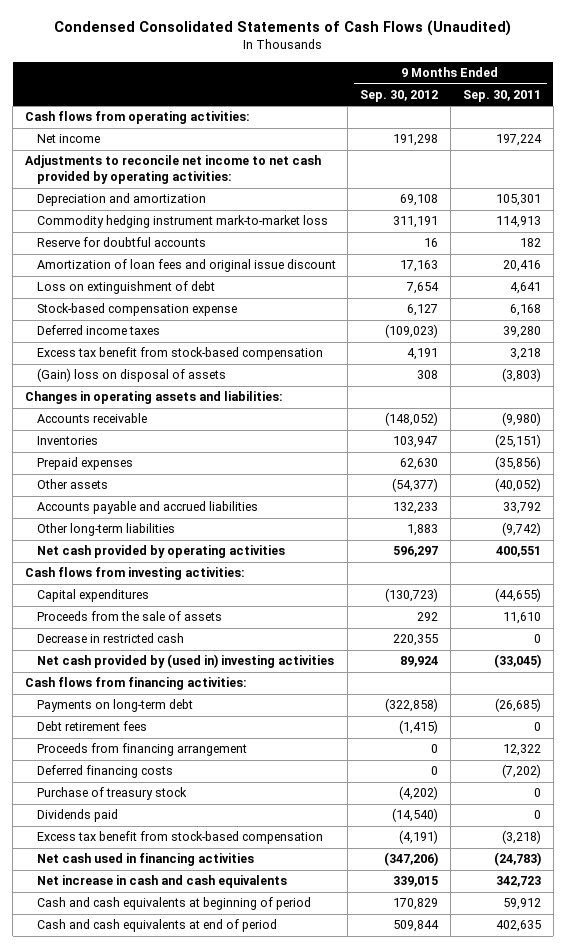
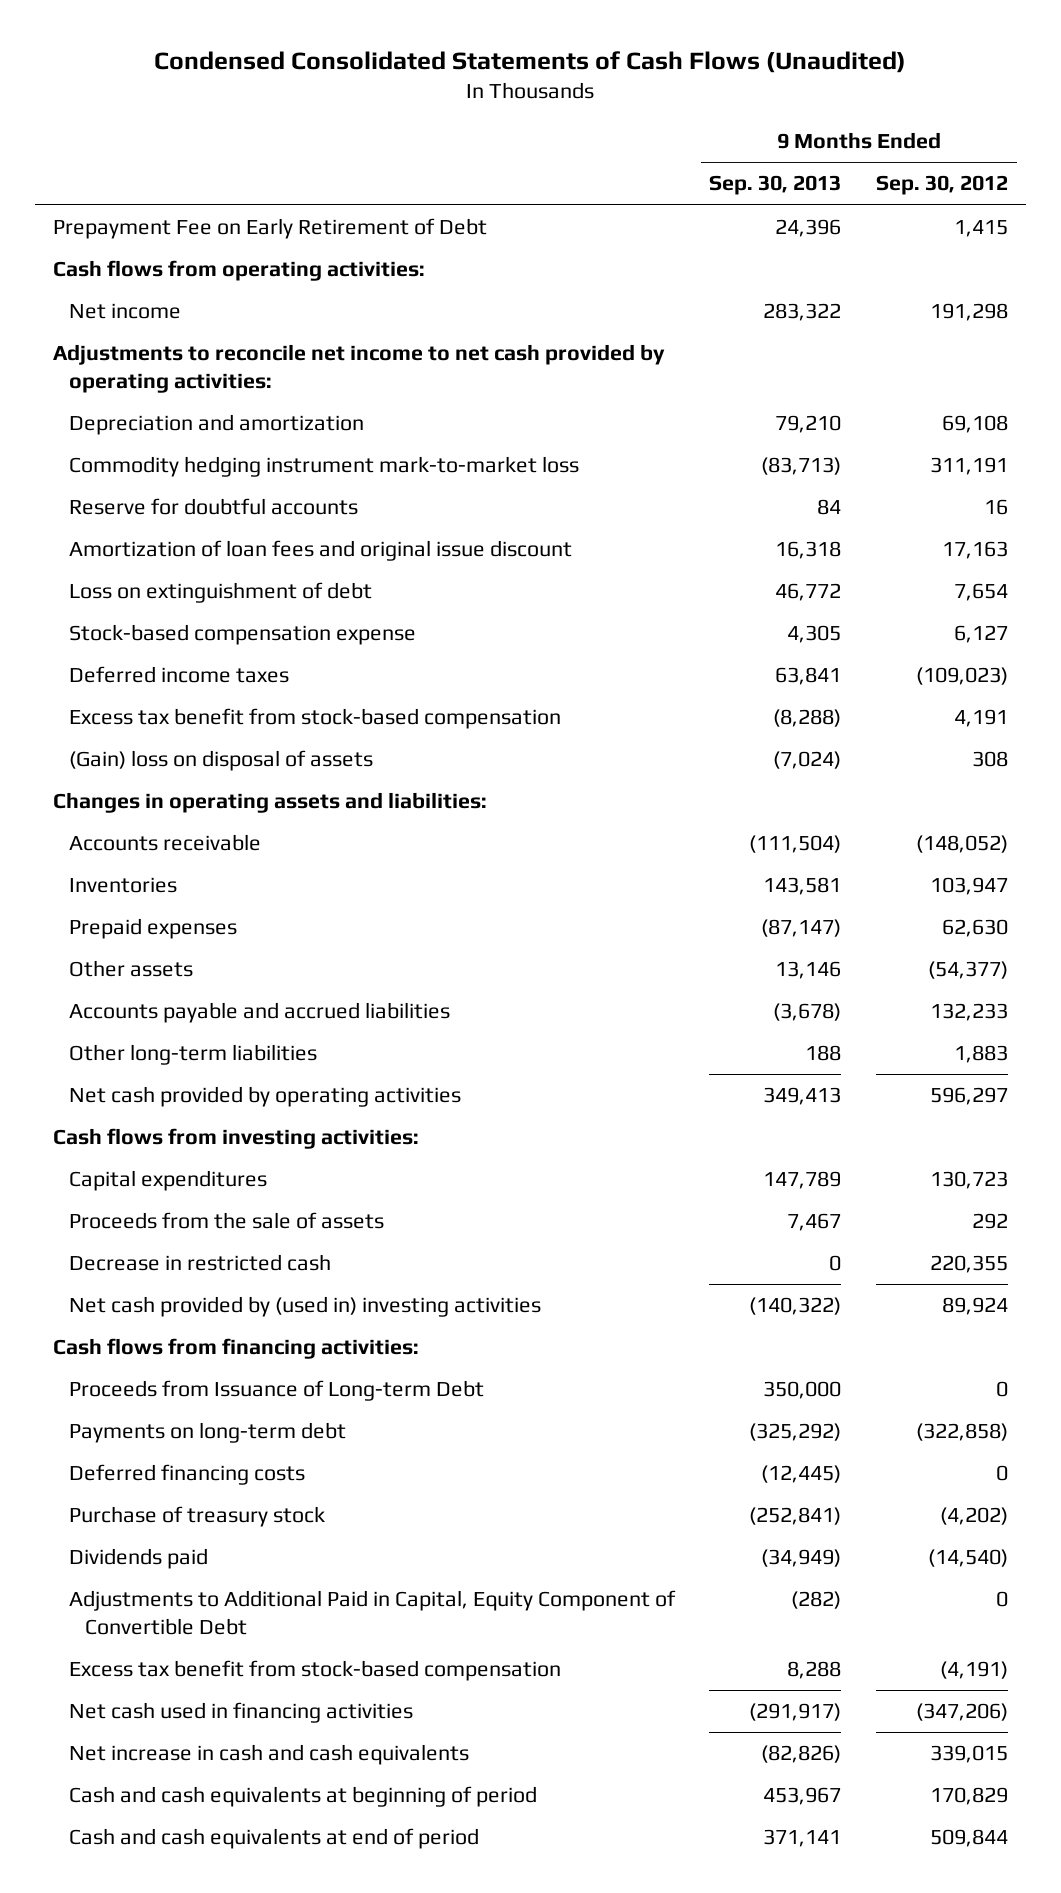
[462,90,541,103] Sep. 30, 2011 -> none
none -> [709,175,842,196] Sep. 30, 2013
none -> [52,218,487,240] Prepayment Fee on Early Retirement of Debt
[385,588,439,603] (130,723) -> [930,1171,1009,1190] 130,723
none -> [68,1380,484,1402] Proceeds from Issuance of Long-term Debt
[36,721,147,732] Debt retirement fees -> none
[36,743,247,757] Proceeds from financing arrangement -> none
none -> [68,1590,676,1635] Adjustments to Additional Paid in Capital, Equity Component of Convertible Debt

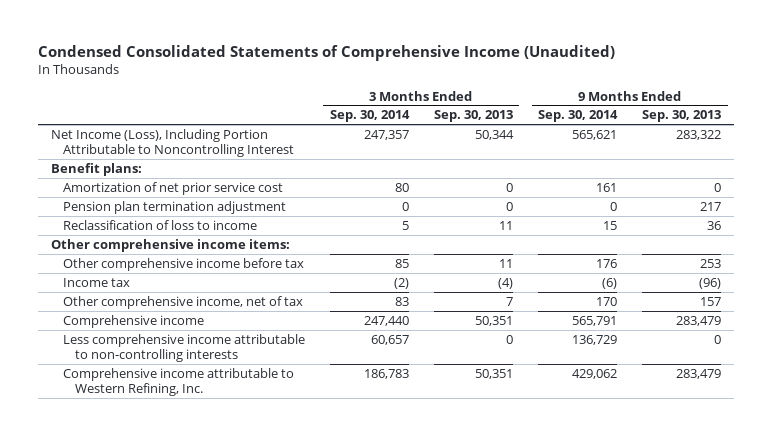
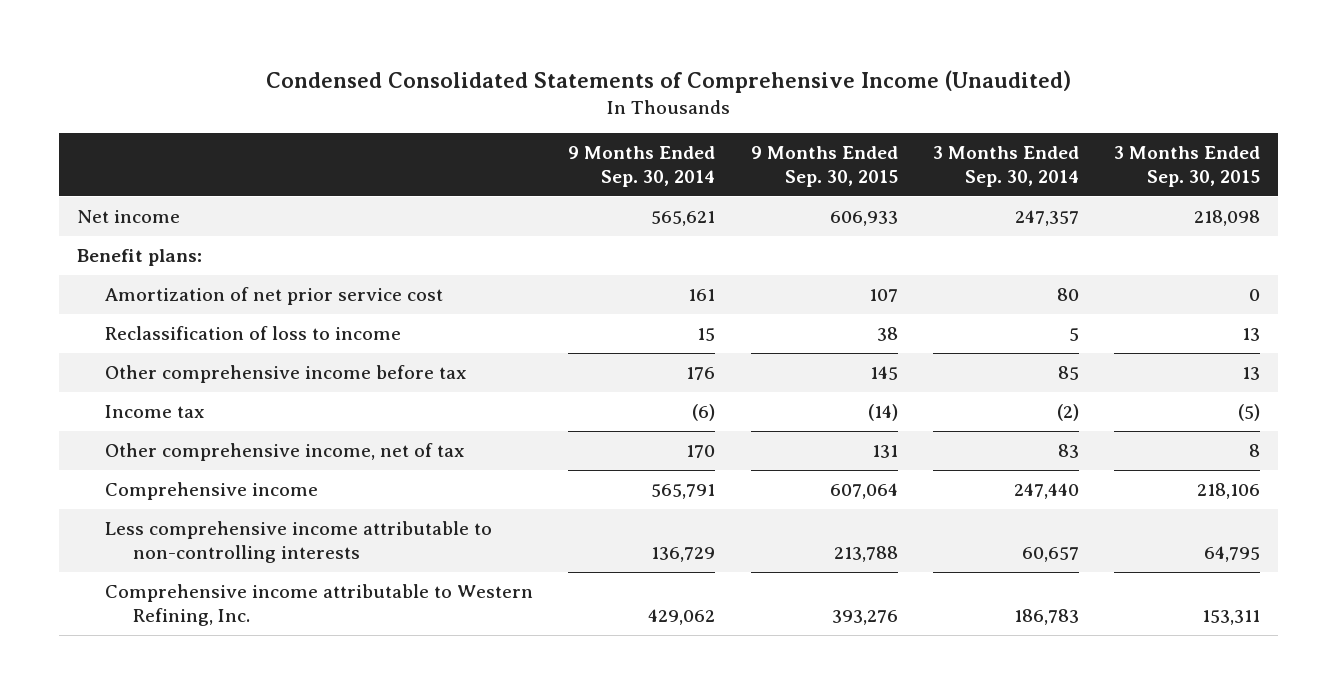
[433,110,513,123] Sep. 30, 2013 -> none
[642,110,722,123] Sep. 30, 2013 -> none
none -> [750,145,898,188] 9 Months Ended Sep. 30, 2015
none -> [1114,145,1261,188] 3 Months Ended Sep. 30, 2015
[50,128,294,157] Net Income (Loss), Including Portion Attributable to Noncontrolling Interest -> [76,209,180,223] Net income
[62,200,286,214] Pension plan termination adjustment -> none
[50,238,290,252] Other comprehensive income items: -> none

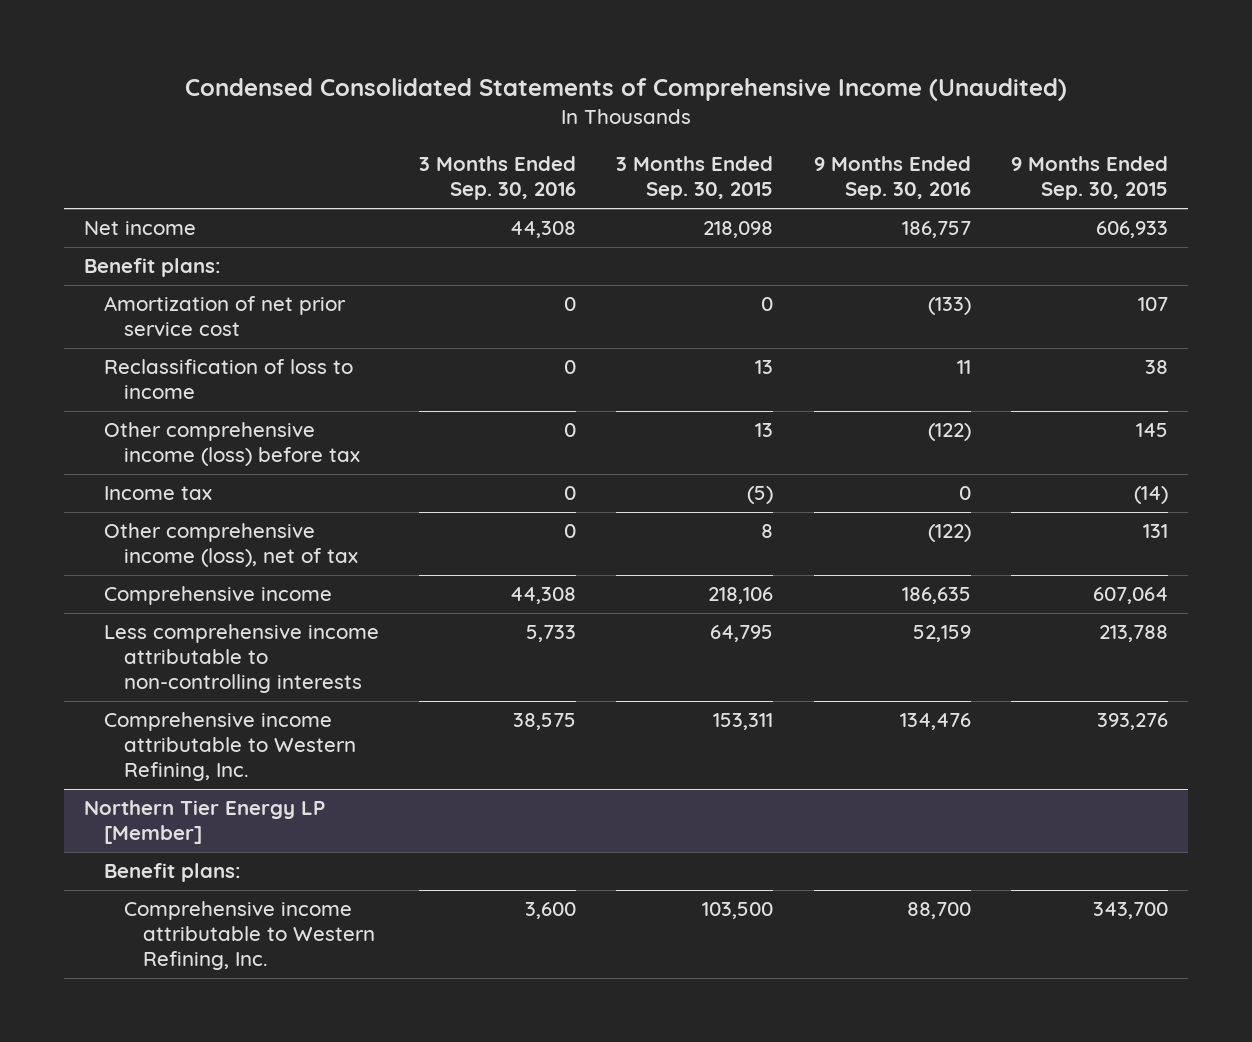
[568,145,716,188] 9 Months Ended Sep. 30, 2014 -> none
[933,145,1080,188] 3 Months Ended Sep. 30, 2014 -> none
none -> [419,156,577,201] 3 Months Ended Sep. 30, 2016
none -> [813,156,971,201] 9 Months Ended Sep. 30, 2016
[104,364,467,383] Other comprehensive income before tax -> [103,422,360,467] Other comprehensive income (loss) before tax
[104,442,465,461] Other comprehensive income, net of tax -> [103,523,358,568] Other comprehensive income (loss), net of tax
none -> [84,800,326,845] Northern Tier Energy LP [Member]
none -> [103,863,241,883] Benefit plans:
none -> [123,901,376,971] Comprehensive income attributable to Western Refining, Inc.

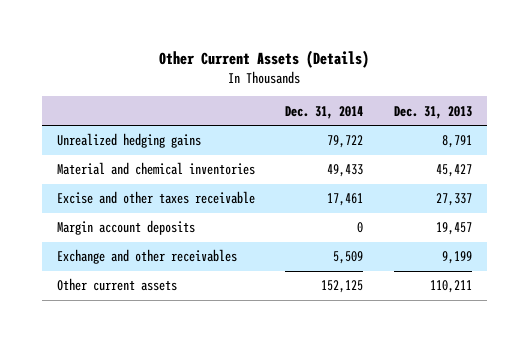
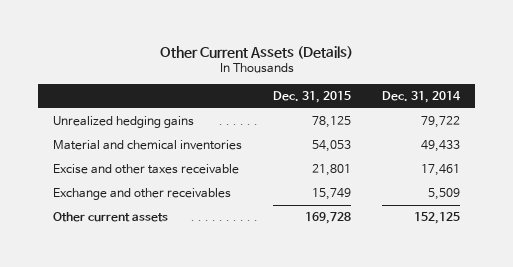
[393,105,472,119] Dec. 31, 2013 -> none
none -> [273,91,352,104] Dec. 31, 2015
[57,220,196,236] Margin account deposits -> none

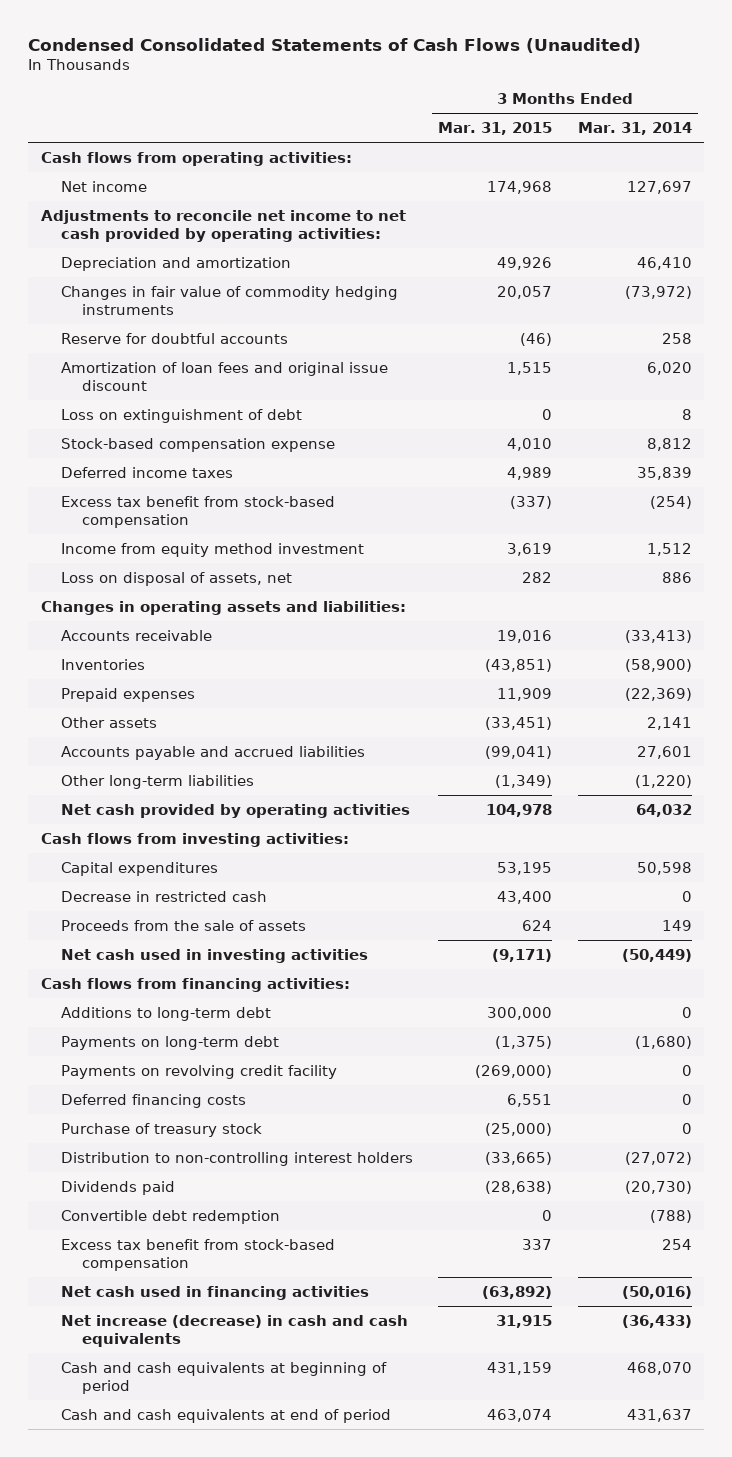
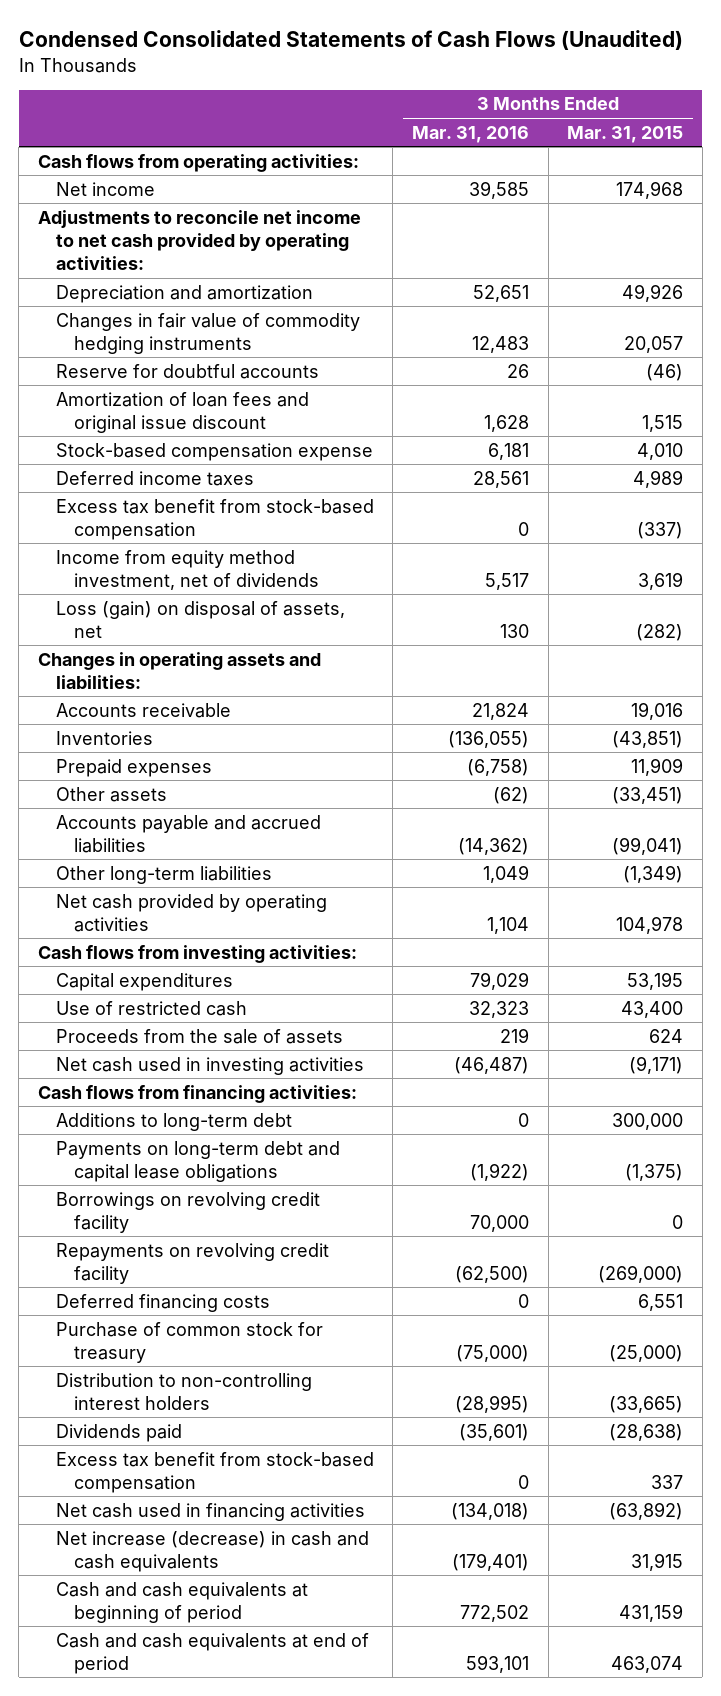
[577,122,692,136] Mar. 31, 2014 -> none
none -> [412,125,530,143] Mar. 31, 2016
[61,408,303,423] Loss on extinguishment of debt -> none
[61,542,365,557] Income from equity method investment -> [55,549,319,590] Income from equity method investment, net of dividends
[61,571,293,586] Loss on disposal of assets, net -> [55,600,345,638] Loss (gain) on disposal of assets, net
[522,571,553,583] 282 -> [636,623,684,641] (282)
[61,890,268,902] Decrease in restricted cash -> [55,1000,247,1016] Use of restricted cash
[61,1035,280,1050] Payments on long-term debt -> [55,1140,340,1182] Payments on long-term debt and capital lease obligations
none -> [55,1191,320,1233] Borrowings on revolving credit facility
[61,1064,338,1079] Payments on revolving credit facility -> [55,1242,329,1284] Repayments on revolving credit facility
[61,1122,263,1137] Purchase of treasury stock -> [55,1321,323,1363] Purchase of common stock for treasury
[61,1209,281,1224] Convertible debt redemption -> none

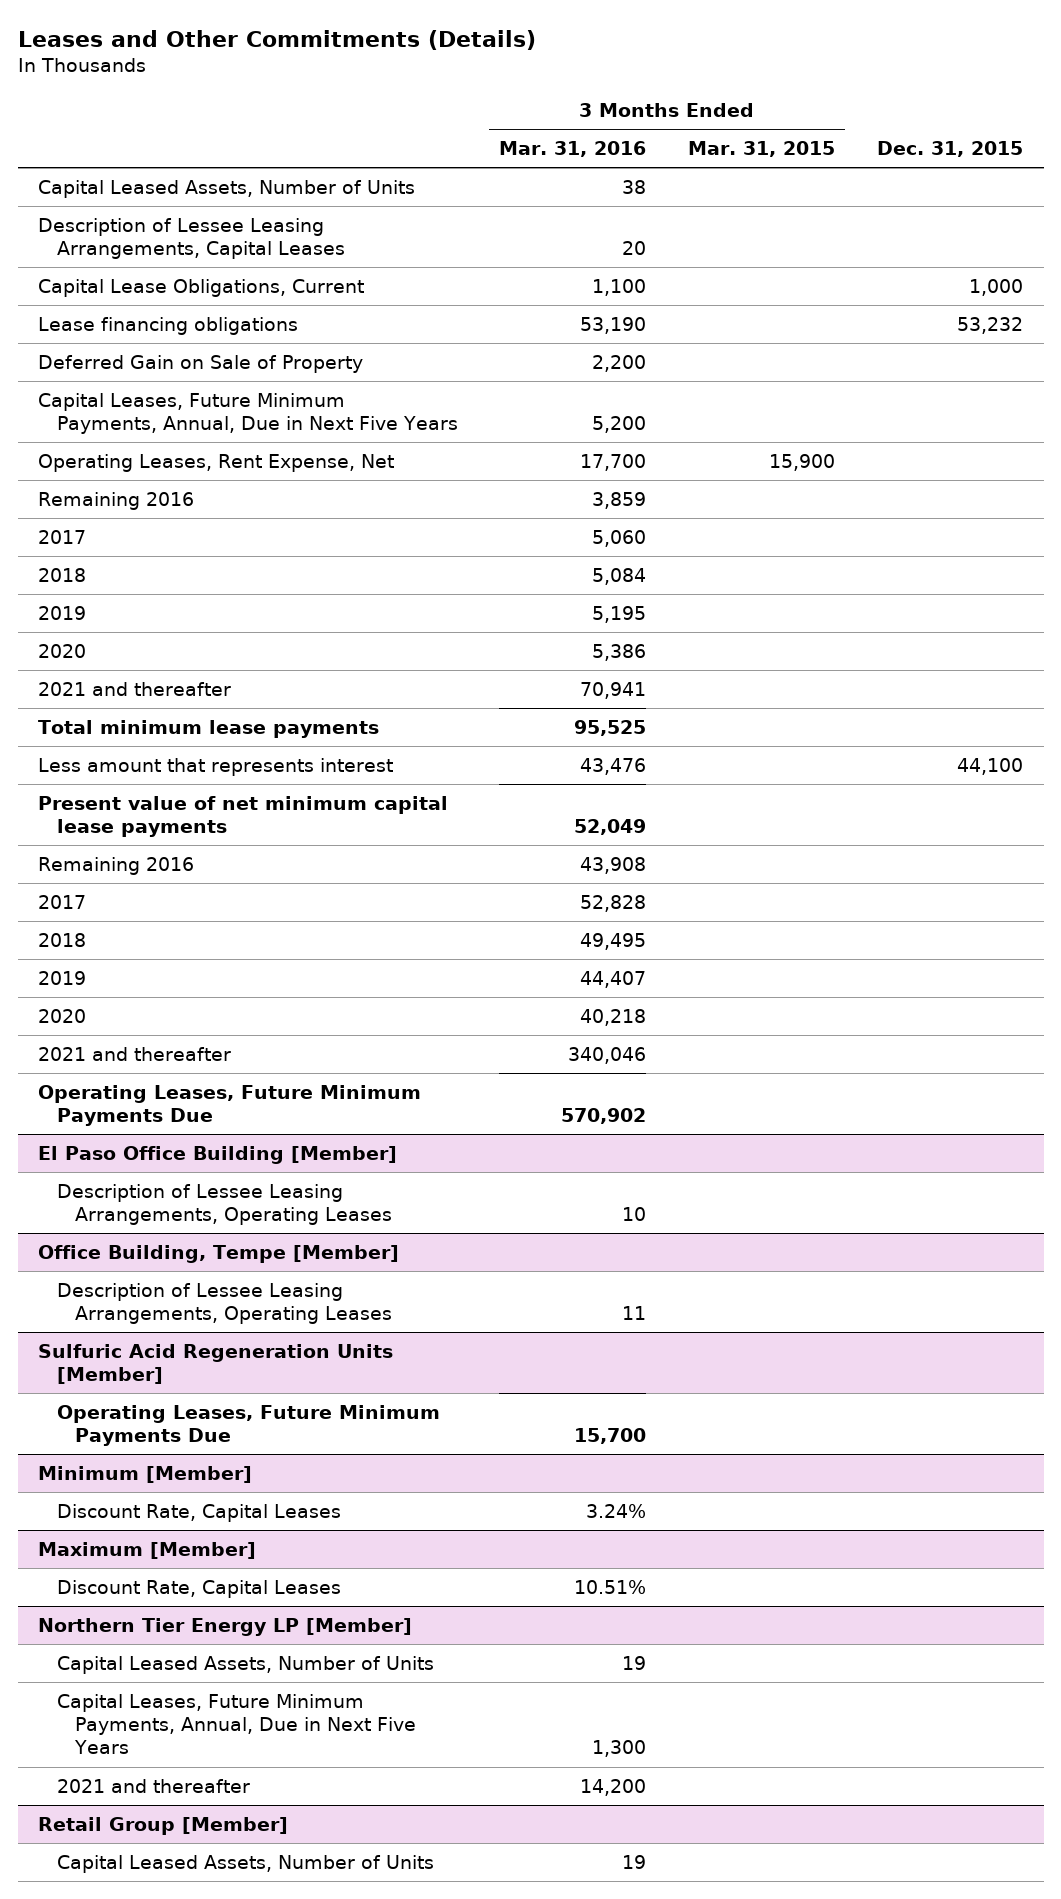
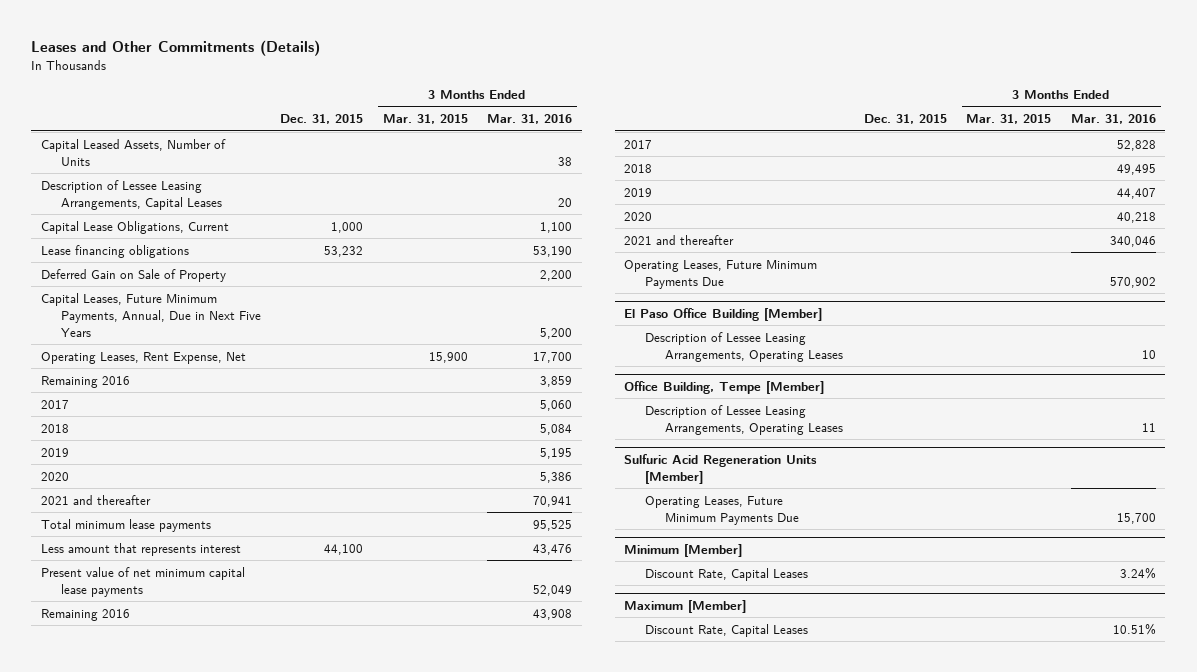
[38,1617,413,1636] Northern Tier Energy LP [Member] -> none
[56,1655,434,1674] Capital Leased Assets, Number of Units -> none
[56,1693,416,1755] Capital Leases, Future Minimum Payments, Annual, Due in Next Five Years -> none
[56,1778,250,1793] 2021 and thereafter -> none
[38,1816,289,1835] Retail Group [Member] -> none
[56,1854,434,1873] Capital Leased Assets, Number of Units -> none

